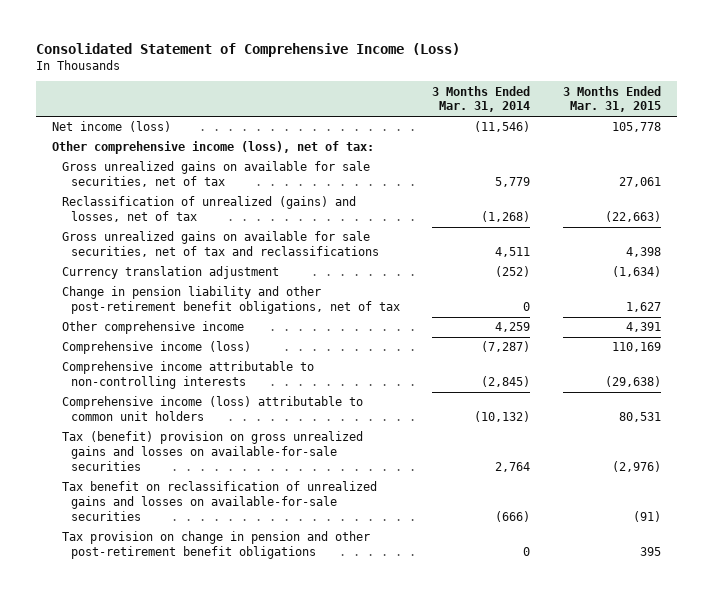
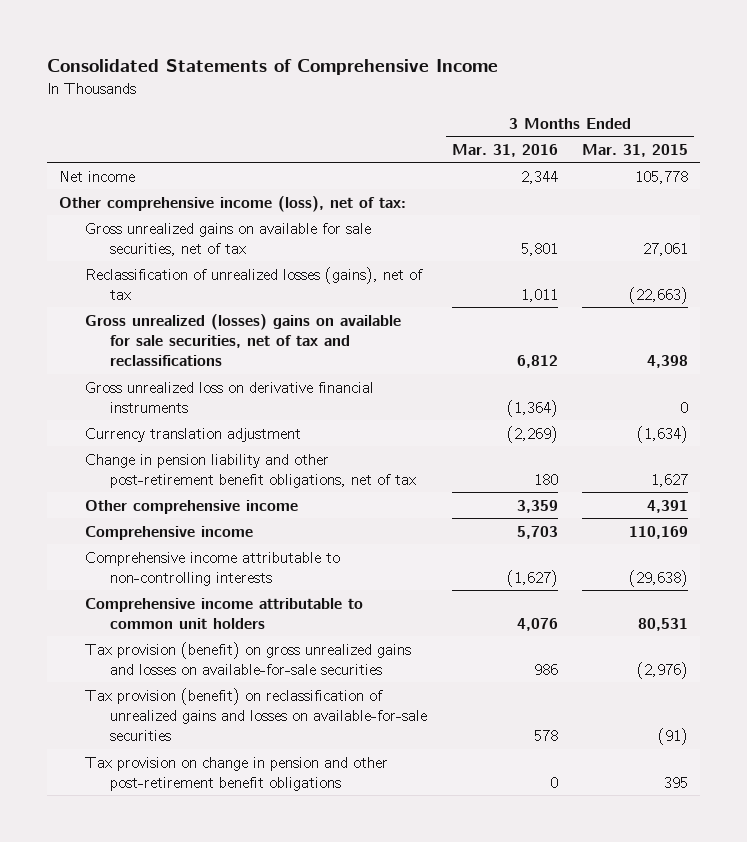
[35,42,460,57] Consolidated Statement of Comprehensive Income (Loss) -> [47,59,499,76] Consolidated Statements of Comprehensive Income
[432,85,531,113] 3 Months Ended Mar. 31, 2014 -> none
none -> [451,143,558,157] Mar. 31, 2016
[52,121,172,133] Net income (loss) -> [59,170,136,182] Net income
[61,196,356,223] Reclassification of unrealized (gains) and losses, net of tax -> [84,266,423,300] Reclassification of unrealized losses (gains), net of tax
[61,231,379,258] Gross unrealized gains on available for sale securities, net of tax and reclassifications -> [84,313,401,367] Gross unrealized (losses) gains on available for sale securities, net of tax and reclassifications
none -> [84,381,374,413] Gross unrealized loss on derivative financial instruments
[61,341,251,355] Comprehensive income (loss) -> [84,525,253,540] Comprehensive income
[61,396,363,422] Comprehensive income (loss) attributable to common unit holders -> [84,597,363,629] Comprehensive income attributable to common unit holders
[61,431,363,471] Tax (benefit) provision on gross unrealized gains and losses on available-for-sale securities -> [84,641,411,675] Tax provision (benefit) on gross unrealized gains and losses on available-for-sale securities
[61,481,377,521] Tax benefit on reclassification of unrealized gains and losses on available-for-sale securities -> [84,687,428,742] Tax provision (benefit) on reclassification of unrealized gains and losses on available-for-sale securities

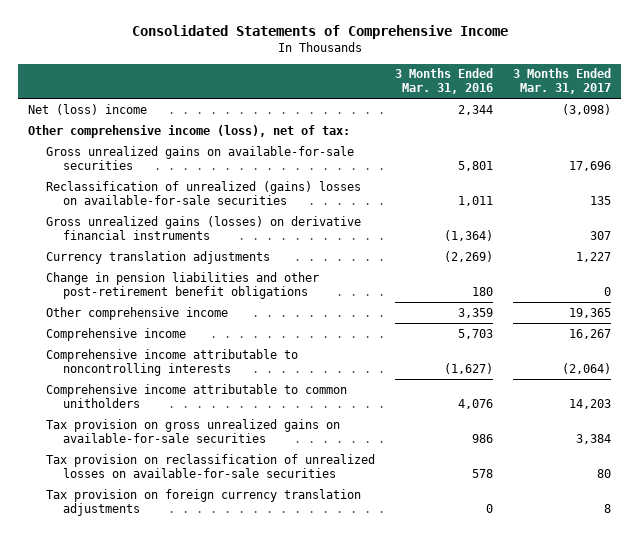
[582,143,689,157] Mar. 31, 2015 -> none
none -> [512,68,611,95] 3 Months Ended Mar. 31, 2017
[59,170,136,182] Net income -> [28,103,148,115] Net (loss) income
[84,313,401,367] Gross unrealized (losses) gains on available for sale securities, net of tax and reclassifications -> none
[84,222,371,256] Gross unrealized gains on available for sale securities, net of tax -> [45,145,354,170] Gross unrealized gains on available-for-sale securities
[84,266,423,300] Reclassification of unrealized losses (gains), net of tax -> [45,180,361,205] Reclassification of unrealized (gains) losses on available-for-sale securities
[84,381,374,413] Gross unrealized loss on derivative financial instruments -> [45,215,361,240] Gross unrealized gains (losses) on derivative financial instruments
[84,427,301,442] Currency translation adjustment -> [45,250,270,264] Currency translation adjustments
[84,453,417,488] Change in pension liability and other post-retirement benefit obligations, net of tax -> [45,271,319,299] Change in pension liabilities and other post-retirement benefit obligations
[84,756,388,791] Tax provision on change in pension and other post-retirement benefit obligations -> none
[84,551,340,586] Comprehensive income attributable to non-controlling interests -> [45,348,298,376] Comprehensive income attributable to noncontrolling interests
[84,597,363,629] Comprehensive income attributable to common unit holders -> [45,383,347,408] Comprehensive income attributable to common unitholders
[84,641,411,675] Tax provision (benefit) on gross unrealized gains and losses on available-for-sale securities -> [45,418,340,443] Tax provision on gross unrealized gains on available-for-sale securities
[84,687,428,742] Tax provision (benefit) on reclassification of unrealized gains and losses on available-for-sale securities -> [45,453,375,478] Tax provision on reclassification of unrealized losses on available-for-sale securities
none -> [45,488,361,516] Tax provision on foreign currency translation adjustments

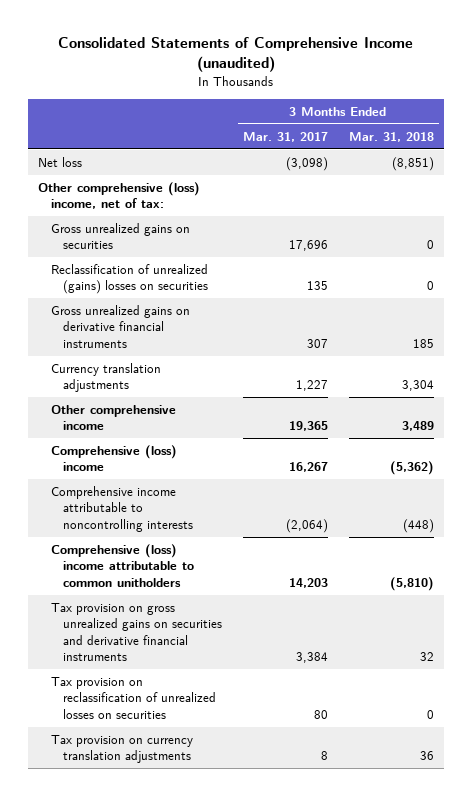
[131,25,508,40] Consolidated Statements of Comprehensive Income -> [57,36,413,73] Consolidated Statements of Comprehensive Income (unaudited)
[394,68,493,95] 3 Months Ended Mar. 31, 2016 -> none
none -> [348,131,434,142] Mar. 31, 2018
[28,103,148,115] Net (loss) income -> [38,157,83,168] Net loss
[28,124,351,138] Other comprehensive income (loss), net of tax: -> [38,182,201,210] Other comprehensive (loss) income, net of tax:
[45,145,354,170] Gross unrealized gains on available-for-sale securities -> [50,223,190,250] Gross unrealized gains on securities
[45,180,361,205] Reclassification of unrealized (gains) losses on available-for-sale securities -> [50,264,209,295] Reclassification of unrealized (gains) losses on securities
[45,215,361,240] Gross unrealized gains (losses) on derivative financial instruments -> [50,305,190,348] Gross unrealized gains on derivative financial instruments
[45,271,319,299] Change in pension liabilities and other post-retirement benefit obligations -> none
[45,327,186,341] Comprehensive income -> [50,445,177,472] Comprehensive (loss) income
[45,383,347,408] Comprehensive income attributable to common unitholders -> [50,544,195,587] Comprehensive (loss) income attributable to common unitholders
[45,418,340,443] Tax provision on gross unrealized gains on available-for-sale securities -> [50,603,223,662] Tax provision on gross unrealized gains on securities and derivative financial instruments
[45,453,375,478] Tax provision on reclassification of unrealized losses on available-for-sale securities -> [50,677,217,719] Tax provision on reclassification of unrealized losses on securities
[45,488,361,516] Tax provision on foreign currency translation adjustments -> [50,735,193,764] Tax provision on currency translation adjustments

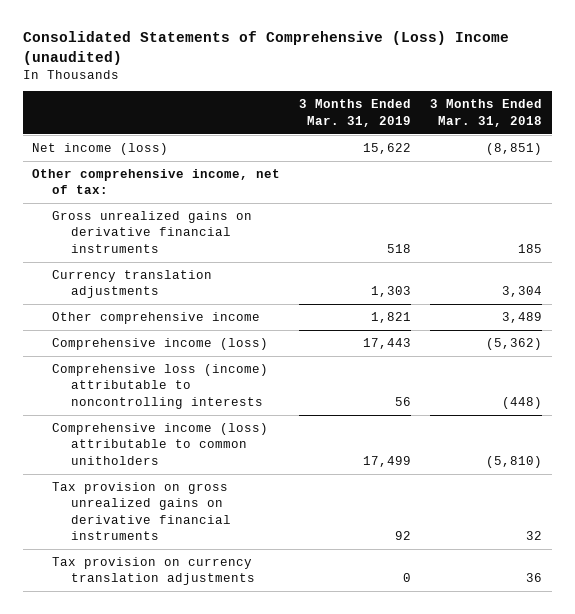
[57,36,413,73] Consolidated Statements of Comprehensive Income (unaudited) -> [22,31,509,65] Consolidated Statements of Comprehensive (Loss) Income (unaudited)
[243,131,329,142] Mar. 31, 2017 -> none
none -> [299,99,412,127] 3 Months Ended Mar. 31, 2019
[50,223,190,250] Gross unrealized gains on securities -> none
[50,264,209,295] Reclassification of unrealized (gains) losses on securities -> none
[38,157,83,168] Net loss -> [32,143,169,156] Net income (loss)
[38,182,201,210] Other comprehensive (loss) income, net of tax: -> [32,169,281,195] Other comprehensive income, net of tax:
[50,677,217,719] Tax provision on reclassification of unrealized losses on securities -> none
[50,445,177,472] Comprehensive (loss) income -> [51,338,268,351] Comprehensive income (loss)
[50,486,194,532] Comprehensive income attributable to noncontrolling interests -> [51,364,268,409] Comprehensive loss (income) attributable to noncontrolling interests
[50,544,195,587] Comprehensive (loss) income attributable to common unitholders -> [51,423,268,465] Comprehensive income (loss) attributable to common unitholders
[50,603,223,662] Tax provision on gross unrealized gains on securities and derivative financial instruments -> [51,482,231,540] Tax provision on gross unrealized gains on derivative financial instruments

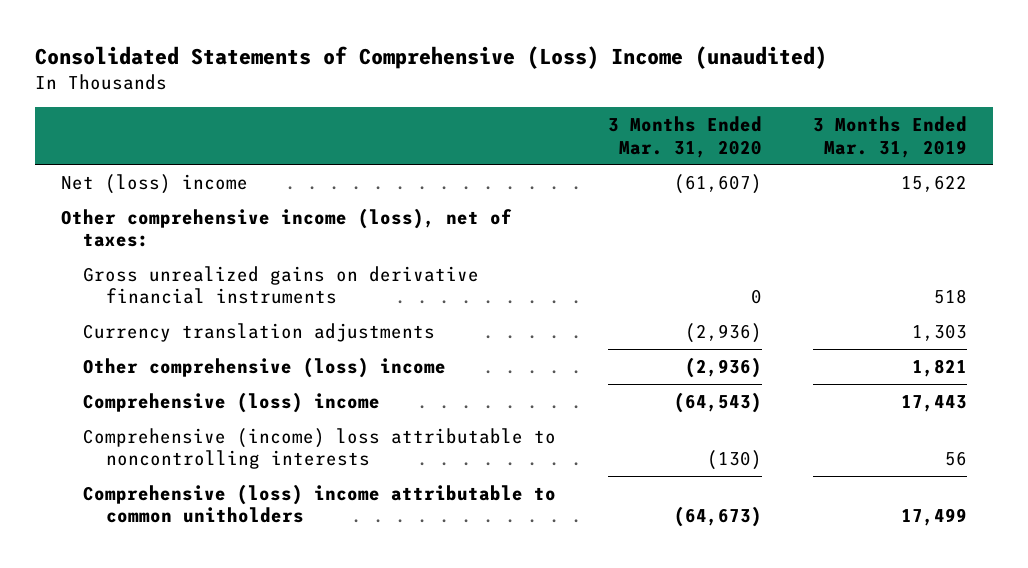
[430,99,543,127] 3 Months Ended Mar. 31, 2018 -> none
none -> [607,116,762,158] 3 Months Ended Mar. 31, 2020
[32,143,169,156] Net income (loss) -> [60,173,248,194] Net (loss) income
[32,169,281,195] Other comprehensive income, net of tax: -> [60,207,512,248] Other comprehensive income (loss), net of taxes:
[51,482,231,540] Tax provision on gross unrealized gains on derivative financial instruments -> none
[51,557,255,586] Tax provision on currency translation adjustments -> none
[51,312,260,325] Other comprehensive income -> [83,356,447,378] Other comprehensive (loss) income
[51,338,268,351] Comprehensive income (loss) -> [83,391,381,413] Comprehensive (loss) income
[51,364,268,409] Comprehensive loss (income) attributable to noncontrolling interests -> [83,427,557,470] Comprehensive (income) loss attributable to noncontrolling interests
[51,423,268,465] Comprehensive income (loss) attributable to common unitholders -> [83,483,557,524] Comprehensive (loss) income attributable to common unitholders

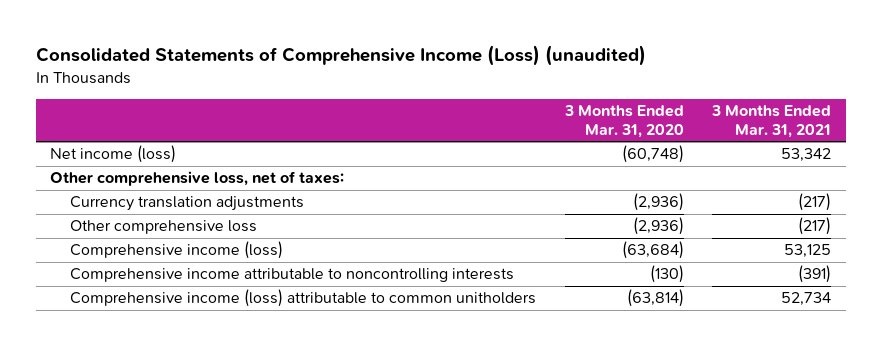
[35,45,828,69] Consolidated Statements of Comprehensive (Loss) Income (unaudited) -> [35,44,646,66] Consolidated Statements of Comprehensive Income (Loss) (unaudited)
[813,116,968,158] 3 Months Ended Mar. 31, 2019 -> none
none -> [711,105,832,138] 3 Months Ended Mar. 31, 2021
[83,265,480,305] Gross unrealized gains on derivative financial instruments -> none
[60,173,248,194] Net (loss) income -> [50,145,177,164] Net income (loss)
[673,173,762,194] (61,607) -> [621,145,684,164] (60,748)
[60,207,512,248] Other comprehensive income (loss), net of taxes: -> [50,171,345,187] Other comprehensive loss, net of taxes:
[83,356,447,378] Other comprehensive (loss) income -> [69,220,257,235] Other comprehensive loss
[83,391,381,413] Comprehensive (loss) income -> [69,241,283,260] Comprehensive income (loss)
[673,391,762,413] (64,543) -> [621,241,684,260] (63,684)
[83,427,557,470] Comprehensive (income) loss attributable to noncontrolling interests -> [69,268,514,283] Comprehensive income attributable to noncontrolling interests
[83,483,557,524] Comprehensive (loss) income attributable to common unitholders -> [69,289,536,308] Comprehensive income (loss) attributable to common unitholders
[673,506,762,528] (64,673) -> [626,289,684,308] (63,814)

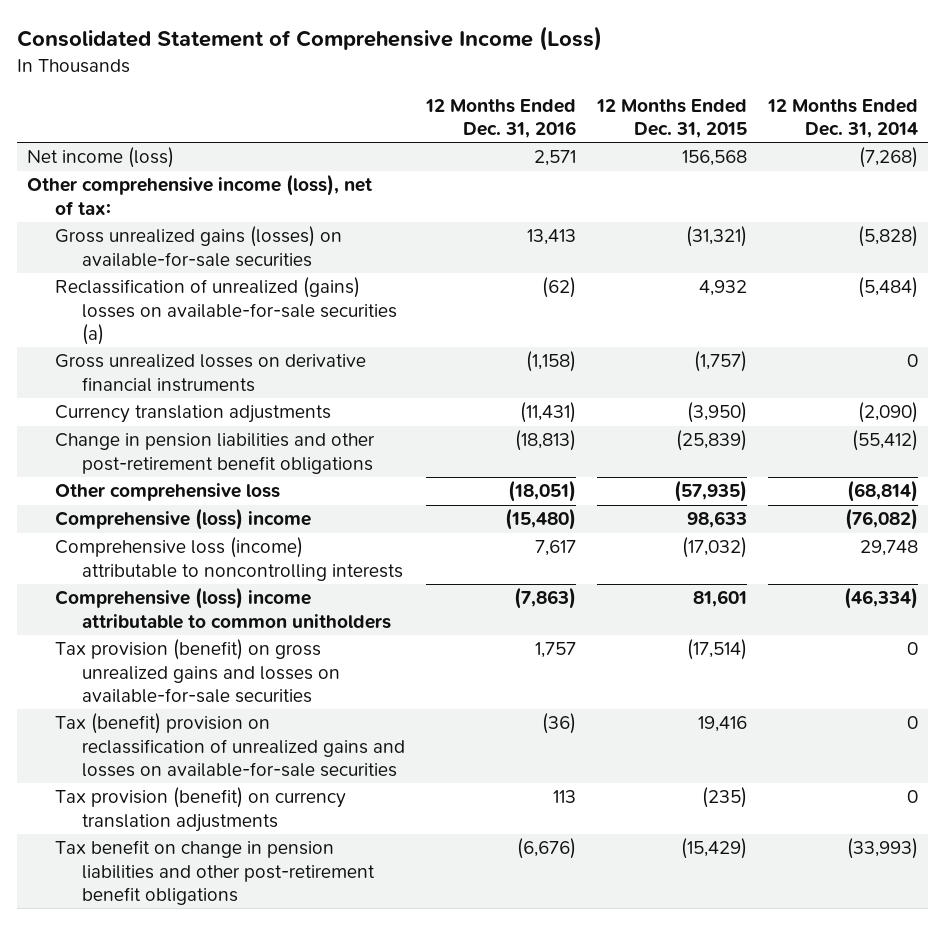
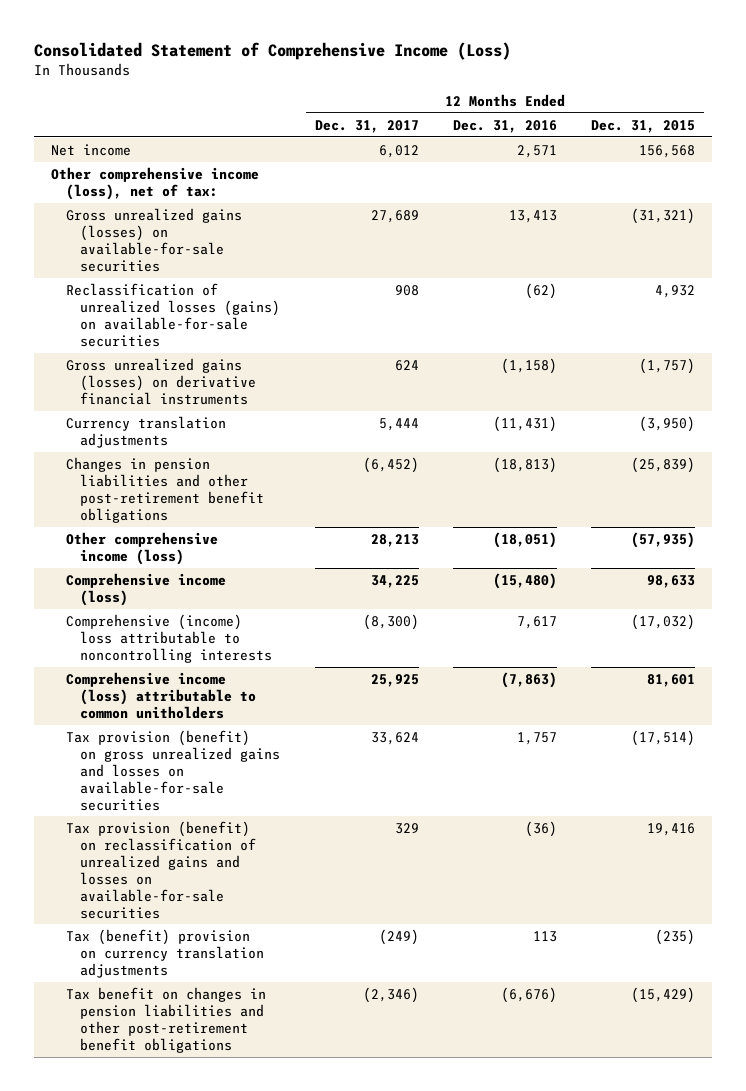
[766,98,918,138] 12 Months Ended Dec. 31, 2014 -> none
none -> [314,119,419,133] Dec. 31, 2017
[27,147,175,169] Net income (loss) -> [50,143,131,156] Net income
[54,277,397,345] Reclassification of unrealized (gains) losses on available-for-sale securities (a) -> [65,282,281,347] Reclassification of unrealized losses (gains) on available-for-sale securities
[54,354,366,392] Gross unrealized losses on derivative financial instruments -> [65,357,257,405] Gross unrealized gains (losses) on derivative financial instruments
[54,433,375,474] Change in pension liabilities and other post-retirement benefit obligations -> [65,456,265,523] Changes in pension liabilities and other post-retirement benefit obligations
[54,483,280,502] Other comprehensive loss -> [65,531,218,565] Other comprehensive income (loss)
[54,508,311,531] Comprehensive (loss) income -> [65,572,226,606] Comprehensive income (loss)
[54,537,403,581] Comprehensive loss (income) attributable to noncontrolling interests -> [65,613,273,663] Comprehensive (income) loss attributable to noncontrolling interests
[54,587,391,629] Comprehensive (loss) income attributable to common unitholders -> [65,671,257,719] Comprehensive income (loss) attributable to common unitholders
[54,713,405,777] Tax (benefit) provision on reclassification of unrealized gains and losses on available-for-sale securities -> [65,820,257,919] Tax provision (benefit) on reclassification of unrealized gains and losses on available-for-sale securities
[54,787,346,832] Tax provision (benefit) on currency translation adjustments -> [65,928,265,978] Tax (benefit) provision on currency translation adjustments
[54,840,375,905] Tax benefit on change in pension liabilities and other post-retirement benefit obligations -> [65,986,266,1053] Tax benefit on changes in pension liabilities and other post-retirement benefit obligations

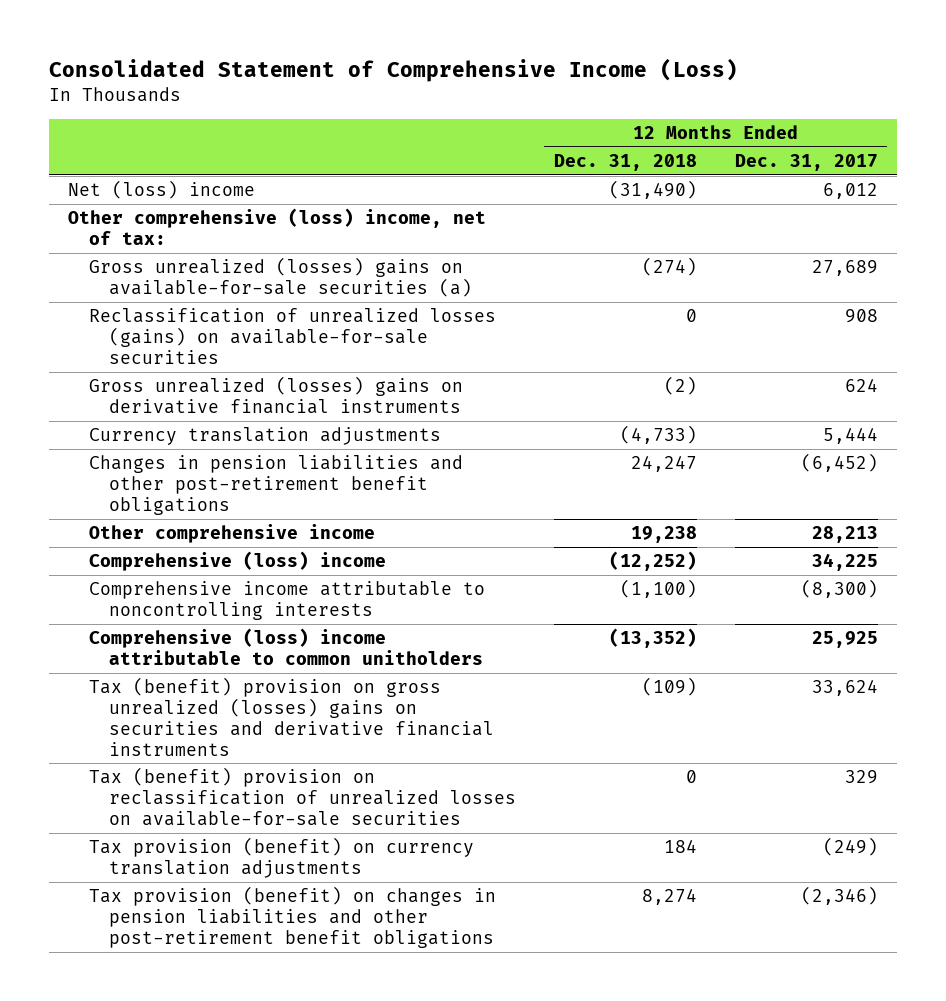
[452,119,557,133] Dec. 31, 2016 -> none
[591,119,696,133] Dec. 31, 2015 -> none
none -> [553,154,697,172] Dec. 31, 2018
[50,143,131,156] Net income -> [68,180,256,200] Net (loss) income
[50,166,259,200] Other comprehensive income (loss), net of tax: -> [68,208,487,246] Other comprehensive (loss) income, net of tax:
[65,207,242,272] Gross unrealized gains (losses) on available-for-sale securities -> [88,257,472,298] Gross unrealized (losses) gains on available-for-sale securities (a)
[65,357,257,405] Gross unrealized gains (losses) on derivative financial instruments -> [88,376,463,415] Gross unrealized (losses) gains on derivative financial instruments
[65,531,218,565] Other comprehensive income (loss) -> [88,524,375,544] Other comprehensive income
[65,572,226,606] Comprehensive income (loss) -> [88,551,386,572] Comprehensive (loss) income
[65,613,273,663] Comprehensive (income) loss attributable to noncontrolling interests -> [88,581,485,621] Comprehensive income attributable to noncontrolling interests
[65,671,257,719] Comprehensive income (loss) attributable to common unitholders -> [88,628,483,666] Comprehensive (loss) income attributable to common unitholders
[65,729,281,811] Tax provision (benefit) on gross unrealized gains and losses on available-for-sale securities -> [88,677,494,756] Tax (benefit) provision on gross unrealized (losses) gains on securities and derivative financial instruments
[65,820,257,919] Tax provision (benefit) on reclassification of unrealized gains and losses on available-for-sale securities -> [88,767,516,826] Tax (benefit) provision on reclassification of unrealized losses on available-for-sale securities
[65,928,265,978] Tax (benefit) provision on currency translation adjustments -> [88,837,474,879] Tax provision (benefit) on currency translation adjustments
[65,986,266,1053] Tax benefit on changes in pension liabilities and other post-retirement benefit obligations -> [88,886,496,948] Tax provision (benefit) on changes in pension liabilities and other post-retirement benefit obligations

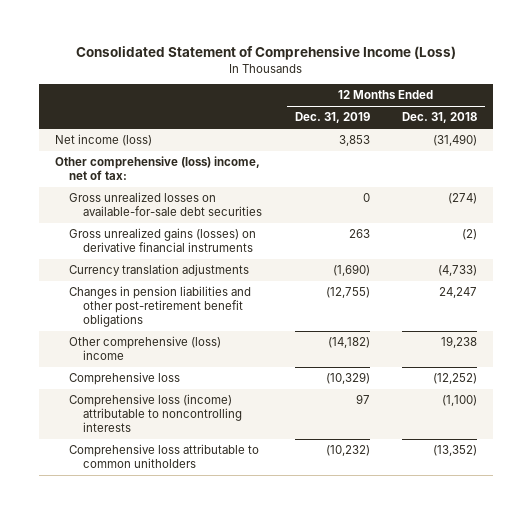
[734,154,878,172] Dec. 31, 2017 -> none
none -> [294,112,370,124] Dec. 31, 2019
[68,180,256,200] Net (loss) income -> [55,134,153,147] Net income (loss)
[88,308,496,364] Reclassification of unrealized losses (gains) on available-for-sale securities -> none
[88,257,472,298] Gross unrealized (losses) gains on available-for-sale securities (a) -> [69,192,263,217] Gross unrealized losses on available-for-sale debt securities
[88,376,463,415] Gross unrealized (losses) gains on derivative financial instruments -> [69,228,257,253] Gross unrealized gains (losses) on derivative financial instruments
[88,677,494,756] Tax (benefit) provision on gross unrealized (losses) gains on securities and derivative financial instruments -> none
[88,767,516,826] Tax (benefit) provision on reclassification of unrealized losses on available-for-sale securities -> none
[88,837,474,879] Tax provision (benefit) on currency translation adjustments -> none
[88,886,496,948] Tax provision (benefit) on changes in pension liabilities and other post-retirement benefit obligations -> none
[88,524,375,544] Other comprehensive income -> [69,336,222,361] Other comprehensive (loss) income
[88,551,386,572] Comprehensive (loss) income -> [69,372,181,386] Comprehensive loss
[88,581,485,621] Comprehensive income attributable to noncontrolling interests -> [69,394,243,433] Comprehensive loss (income) attributable to noncontrolling interests
[88,628,483,666] Comprehensive (loss) income attributable to common unitholders -> [69,444,260,469] Comprehensive loss attributable to common unitholders

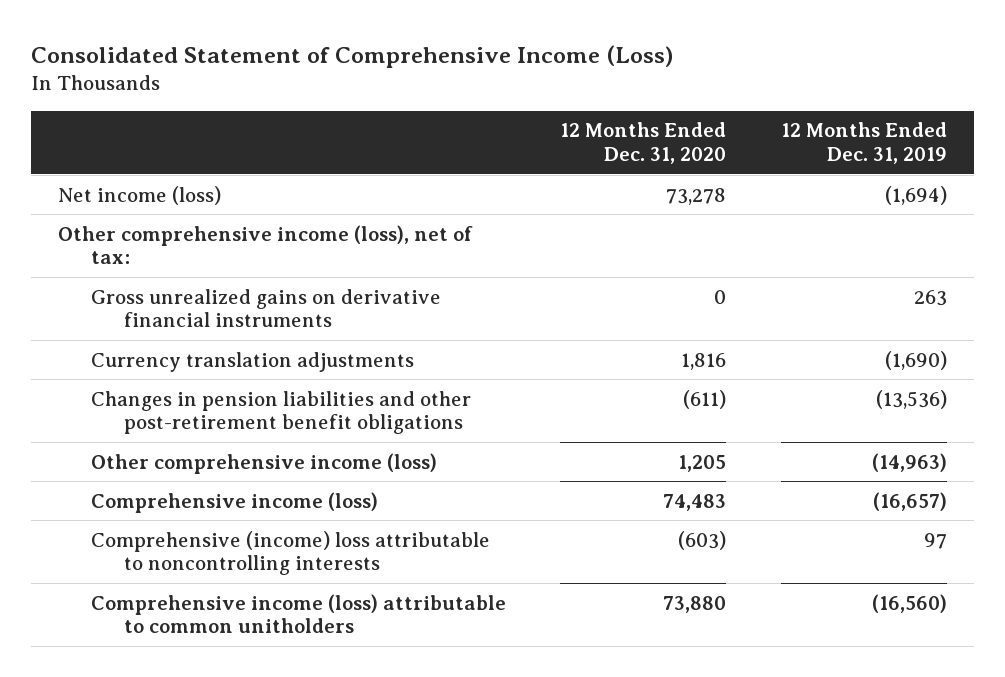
[402,112,478,124] Dec. 31, 2018 -> none
none -> [560,122,727,165] 12 Months Ended Dec. 31, 2020
[69,192,263,217] Gross unrealized losses on available-for-sale debt securities -> none
[338,135,370,147] 3,853 -> [884,185,947,205] (1,694)
[55,156,261,181] Other comprehensive (loss) income, net of tax: -> [58,224,474,265] Other comprehensive income (loss), net of tax:
[69,228,257,253] Gross unrealized gains (losses) on derivative financial instruments -> [90,288,441,328] Gross unrealized gains on derivative financial instruments
[325,287,370,299] (12,755) -> [875,389,947,409] (13,536)
[69,336,222,361] Other comprehensive (loss) income -> [90,452,437,474] Other comprehensive income (loss)
[327,337,370,349] (14,182) -> [871,452,947,472] (14,963)
[69,372,181,386] Comprehensive loss -> [90,491,378,513] Comprehensive income (loss)
[325,372,370,385] (10,329) -> [872,491,947,511] (16,657)
[69,394,243,433] Comprehensive loss (income) attributable to noncontrolling interests -> [90,530,490,576] Comprehensive (income) loss attributable to noncontrolling interests
[69,444,260,469] Comprehensive loss attributable to common unitholders -> [90,593,506,634] Comprehensive income (loss) attributable to common unitholders
[325,445,370,457] (10,232) -> [871,593,947,613] (16,560)

